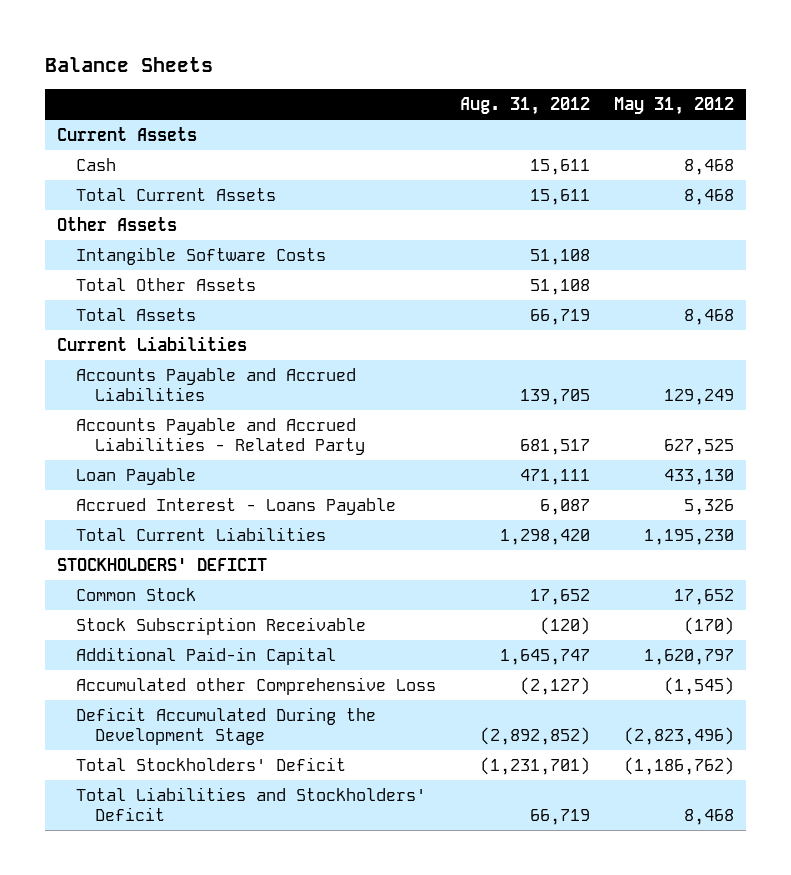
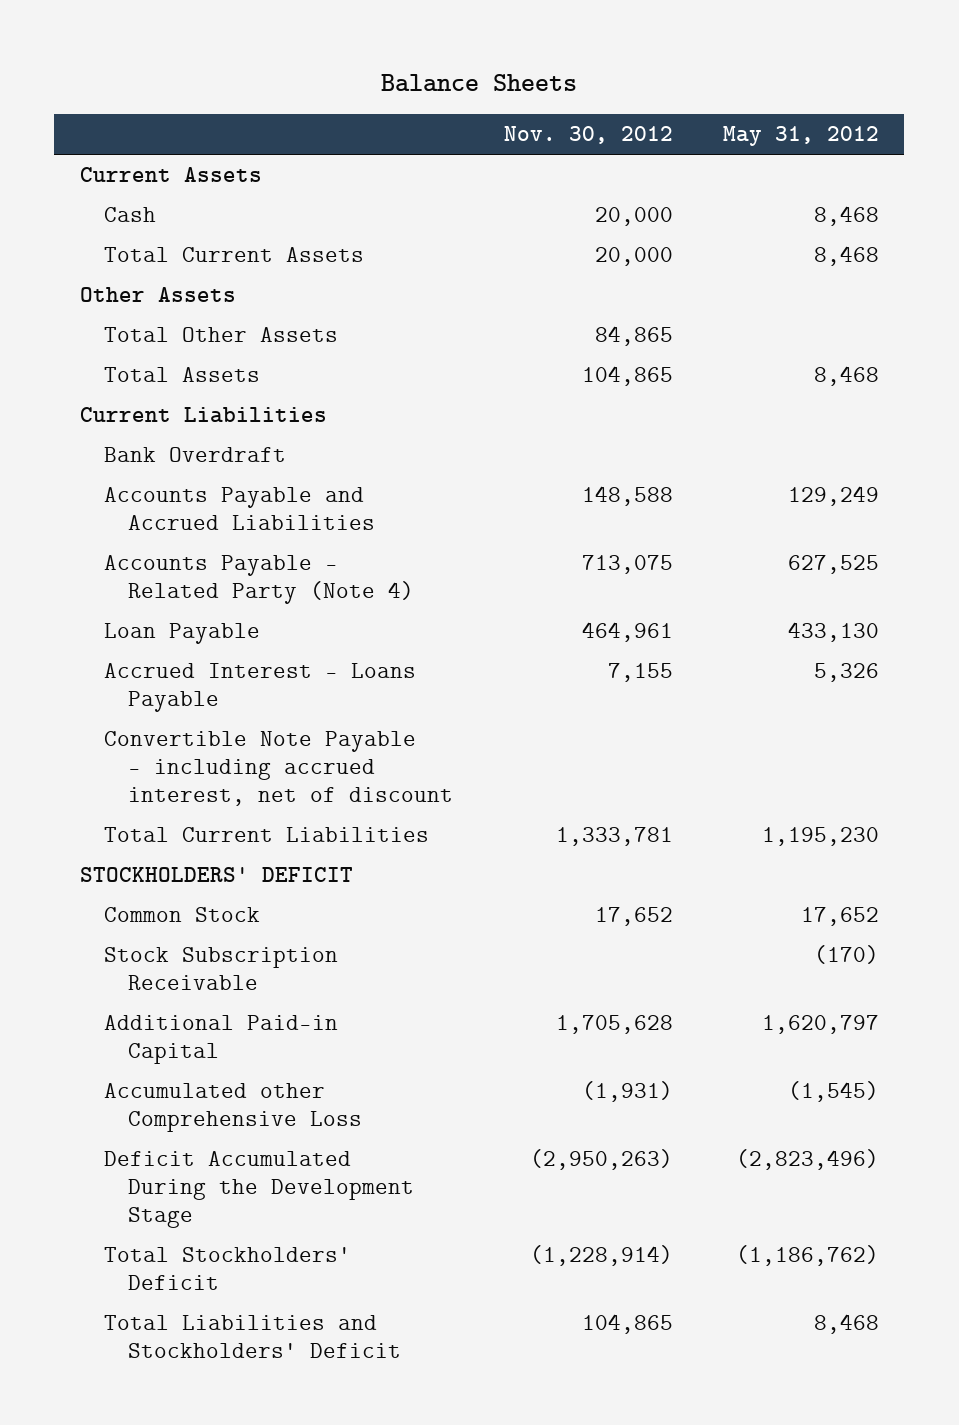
[459,97,590,116] Aug. 31, 2012 -> none
none -> [503,126,673,145] Nov. 30, 2012
[76,246,327,265] Intangible Software Costs -> none
none -> [103,447,286,463] Bank Overdraft
[76,417,366,456] Accounts Payable and Accrued Liabilities - Related Party -> [103,555,415,605] Accounts Payable - Related Party (Note 4)
none -> [103,731,454,807] Convertible Note Payable - including accrued interest, net of discount

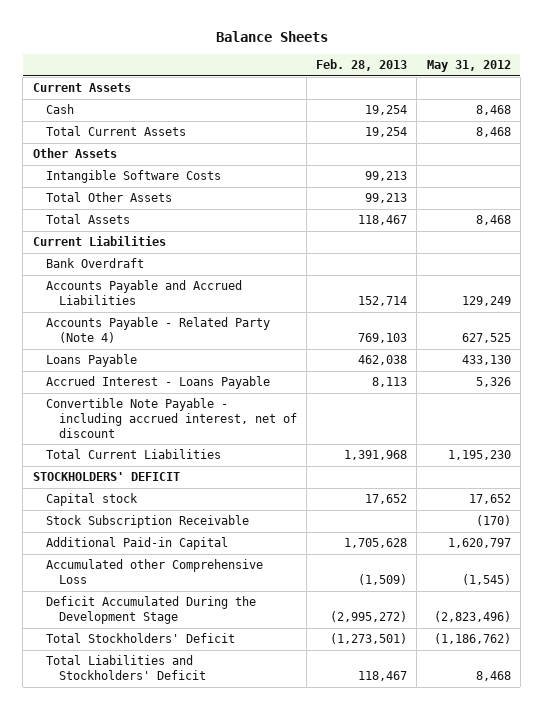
[503,126,673,145] Nov. 30, 2012 -> none
none -> [316,58,408,71] Feb. 28, 2013
none -> [45,170,221,184] Intangible Software Costs
[103,623,260,645] Loan Payable -> [45,354,137,368] Loans Payable
[103,907,260,923] Common Stock -> [45,493,138,507] Capital stock

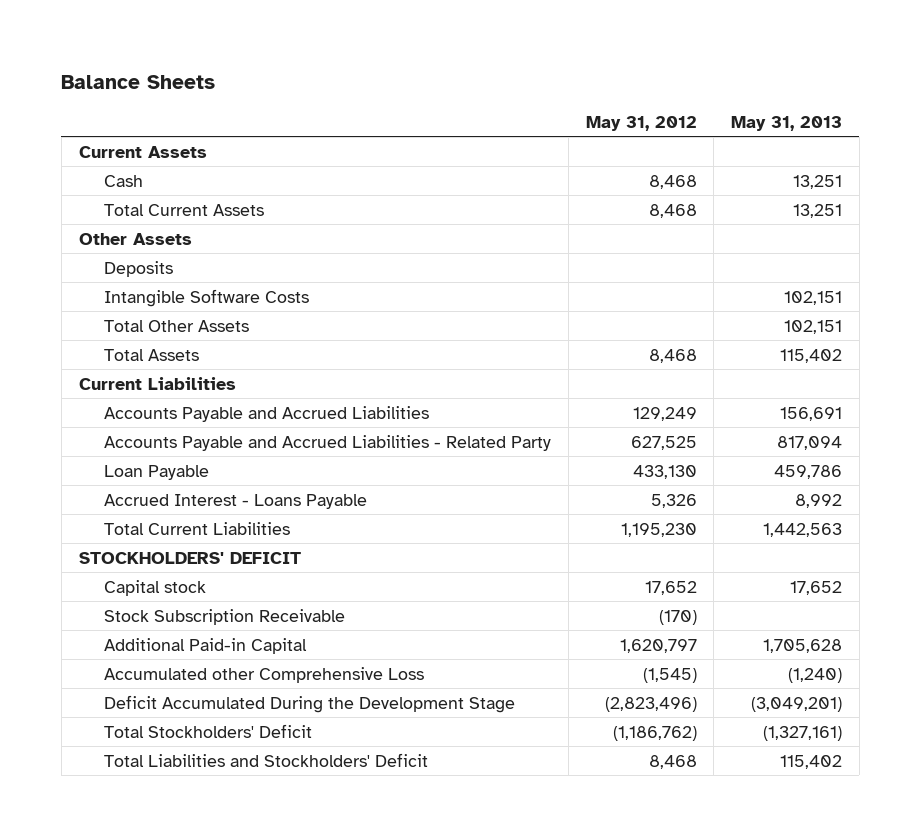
[316,58,408,71] Feb. 28, 2013 -> none
none -> [731,115,843,131] May 31, 2013
none -> [104,260,174,277] Deposits
[45,258,144,269] Bank Overdraft -> none
[45,317,270,344] Accounts Payable - Related Party (Note 4) -> [104,434,552,451] Accounts Payable and Accrued Liabilities - Related Party
[45,354,137,368] Loans Payable -> [104,464,210,480] Loan Payable
[45,398,297,438] Convertible Note Payable - including accrued interest, net of discount -> none

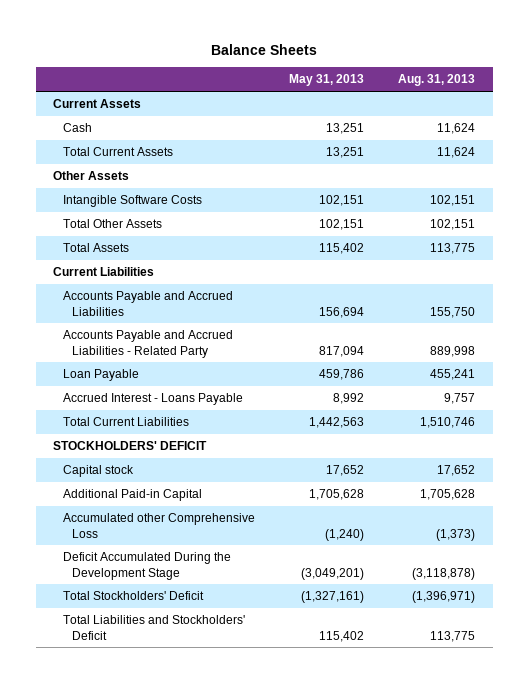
[585,115,697,131] May 31, 2012 -> none
none -> [398,74,476,87] Aug. 31, 2013
[104,260,174,277] Deposits -> none
[780,406,843,421] 156,691 -> [319,306,365,318] 156,694
[104,608,346,625] Stock Subscription Receivable -> none

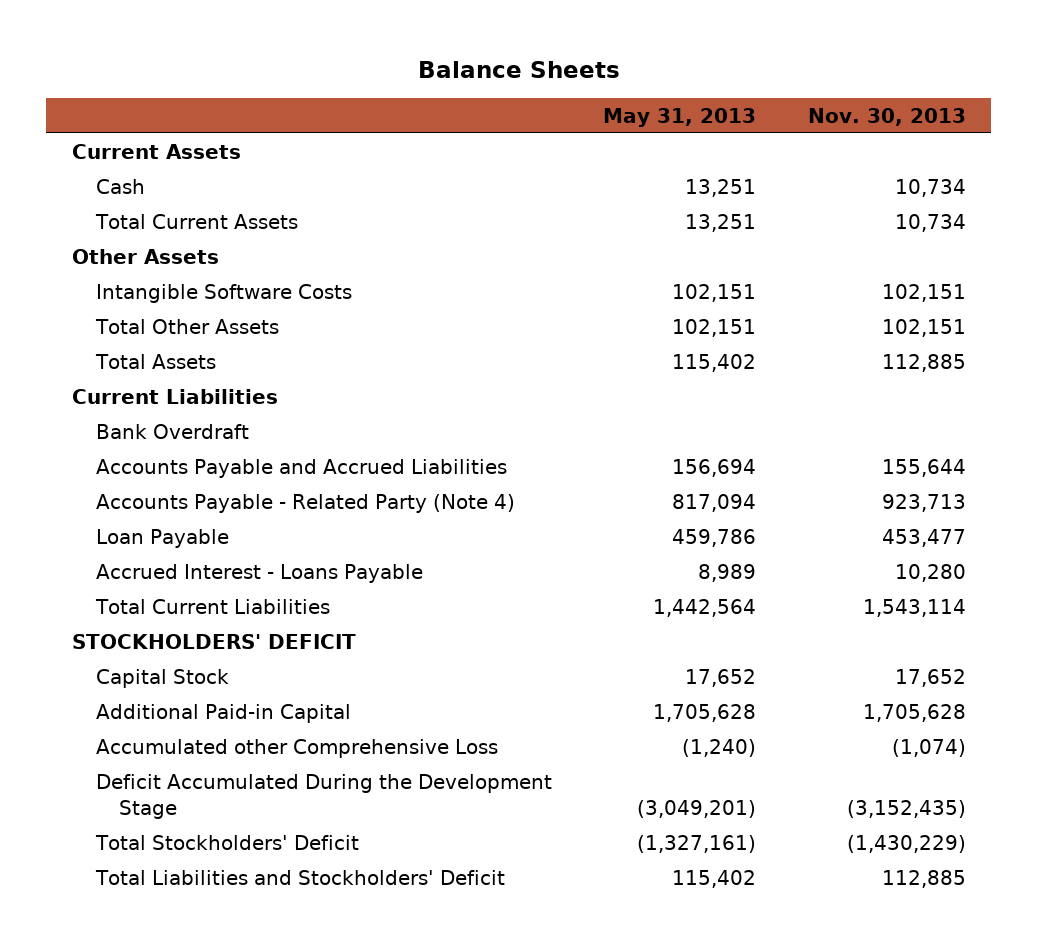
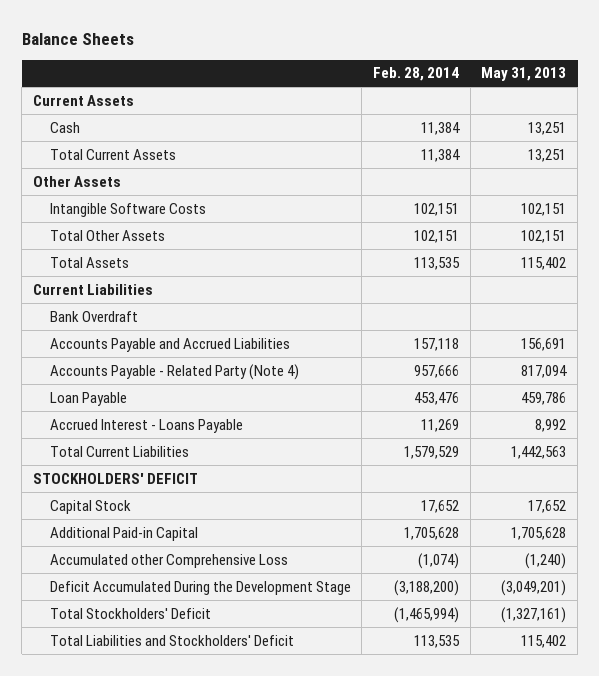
[807,107,966,126] Nov. 30, 2013 -> none
none -> [372,67,459,82] Feb. 28, 2014
[672,458,757,477] 156,694 -> [521,337,567,351] 156,691
[698,563,757,582] 8,989 -> [535,418,567,432] 8,992
[653,598,757,617] 1,442,564 -> [511,445,567,459] 1,442,563

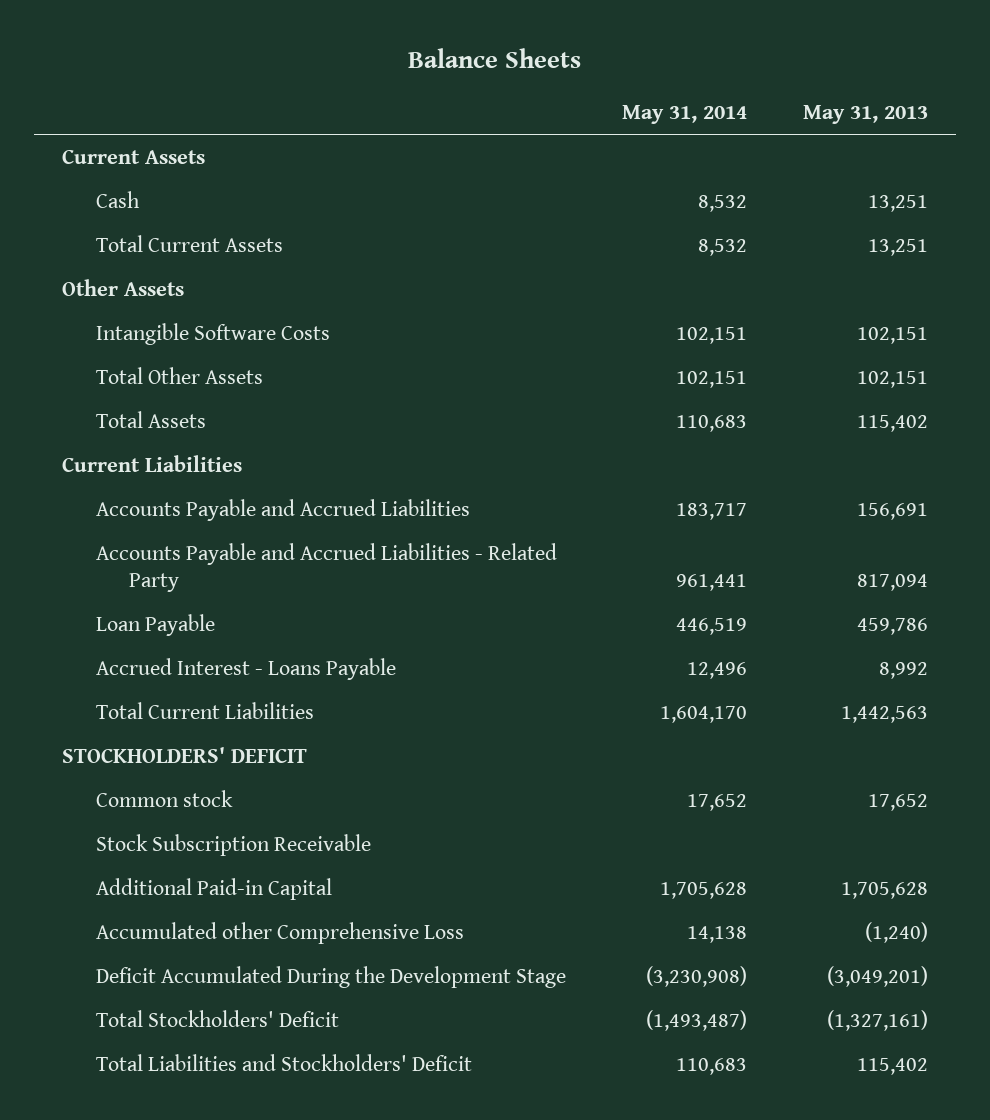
[372,67,459,82] Feb. 28, 2014 -> none
none -> [621,105,747,125] May 31, 2014
[49,310,138,322] Bank Overdraft -> none
[49,363,299,380] Accounts Payable - Related Party (Note 4) -> [95,542,557,593] Accounts Payable and Accrued Liabilities - Related Party
[49,499,131,514] Capital Stock -> [95,789,233,807] Common stock
none -> [95,833,371,856] Stock Subscription Receivable

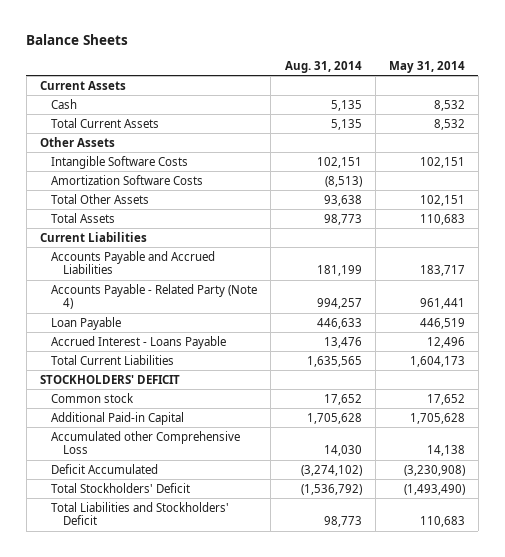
[803,105,929,125] May 31, 2013 -> none
none -> [284,60,362,73] Aug. 31, 2014
none -> [51,174,204,185] Amortization Software Costs
[95,542,557,593] Accounts Payable and Accrued Liabilities - Related Party -> [51,283,258,310] Accounts Payable - Related Party (Note 4)
[659,705,747,723] 1,604,170 -> [409,355,465,367] 1,604,173
[95,833,371,856] Stock Subscription Receivable -> none
[95,965,566,988] Deficit Accumulated During the Development Stage -> [51,463,159,474] Deficit Accumulated
[645,1009,747,1031] (1,493,487) -> [403,483,465,495] (1,493,490)

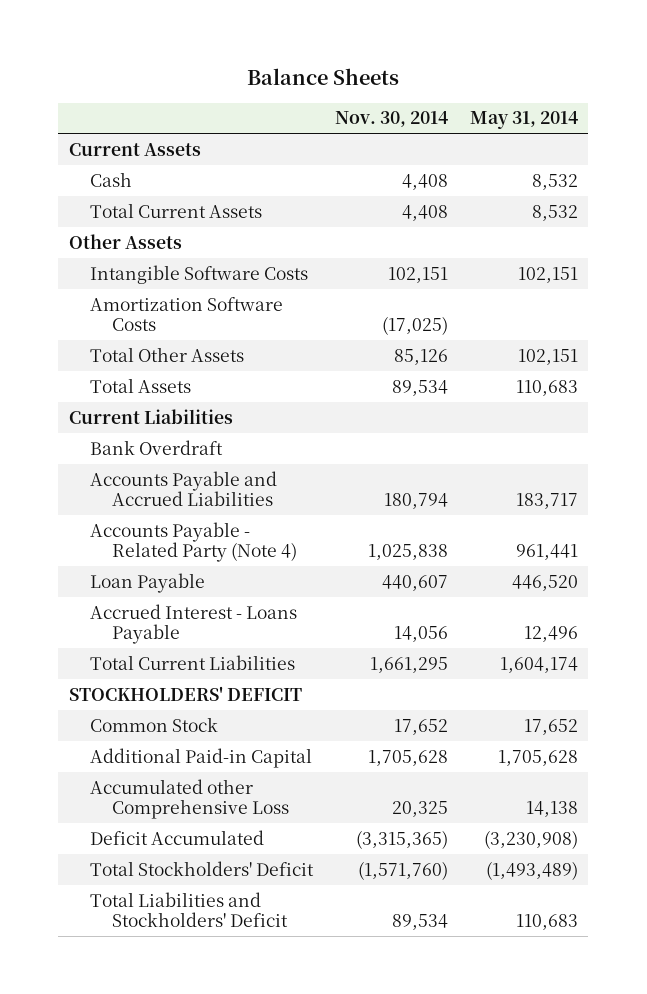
[284,60,362,73] Aug. 31, 2014 -> none
none -> [334,111,448,128] Nov. 30, 2014
none -> [90,439,224,455] Bank Overdraft
[419,317,465,329] 446,519 -> [511,574,578,591] 446,520
[409,355,465,367] 1,604,173 -> [499,656,578,673] 1,604,174
[51,392,135,403] Common stock -> [90,716,219,732] Common Stock
[403,483,465,495] (1,493,490) -> [485,860,578,880] (1,493,489)

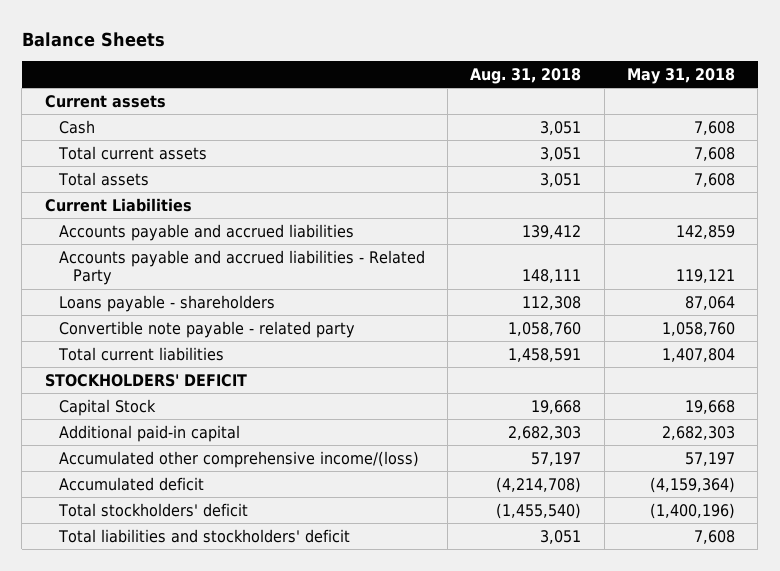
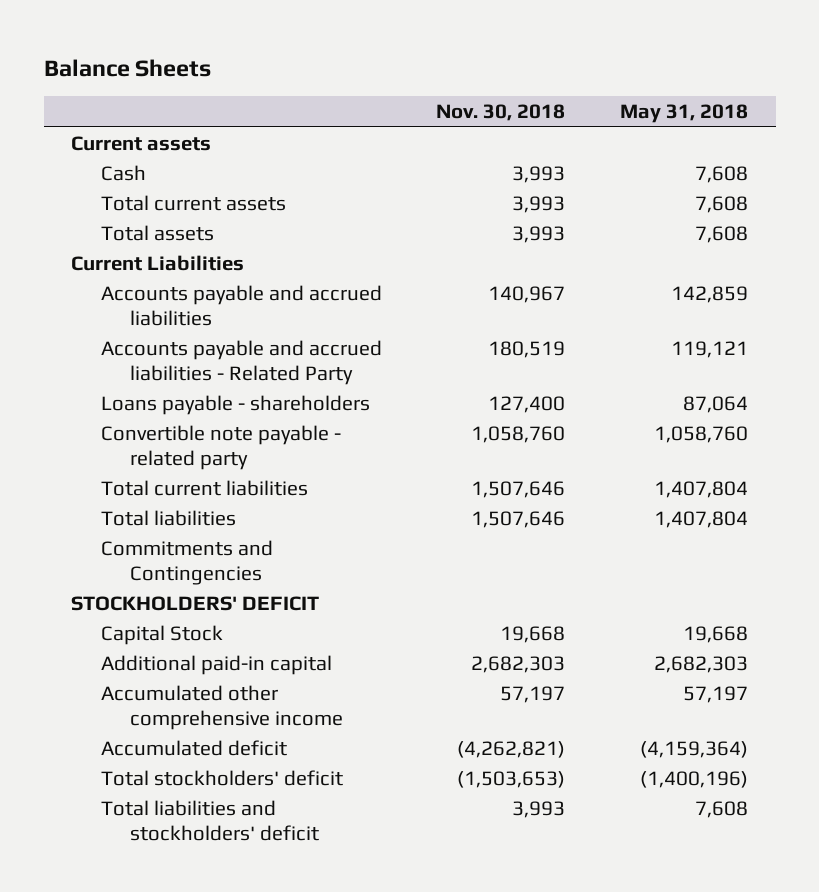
[470,67,582,84] Aug. 31, 2018 -> none
none -> [436,104,566,122] Nov. 30, 2018
none -> [100,509,236,526] Total liabilities
none -> [100,539,273,585] Commitments and Contingencies
[58,450,419,468] Accumulated other comprehensive income/(loss) -> [100,684,343,730] Accumulated other comprehensive income

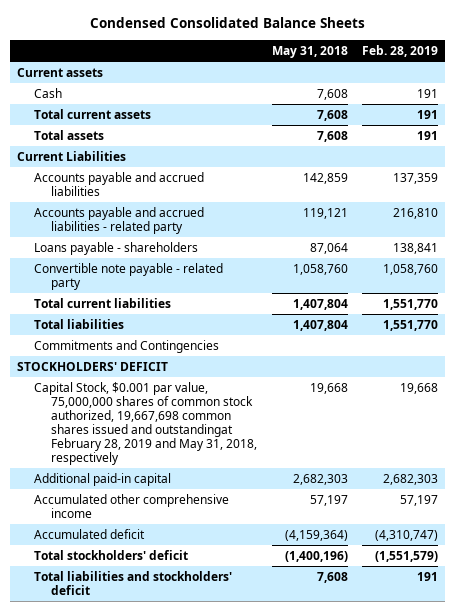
[43,58,211,77] Balance Sheets -> [89,17,365,29] Condensed Consolidated Balance Sheets
[436,104,566,122] Nov. 30, 2018 -> none
none -> [362,45,439,58] Feb. 28, 2019
[100,339,382,385] Accounts payable and accrued liabilities - Related Party -> [34,206,205,234] Accounts payable and accrued liabilities - related party
[100,624,223,645] Capital Stock -> [34,381,258,466] Capital Stock, $0.001 par value, 75,000,000 shares of common stock authorized, 19,667,698 common shares issued and outstandingat February 28, 2019 and May 31, 2018, respectively

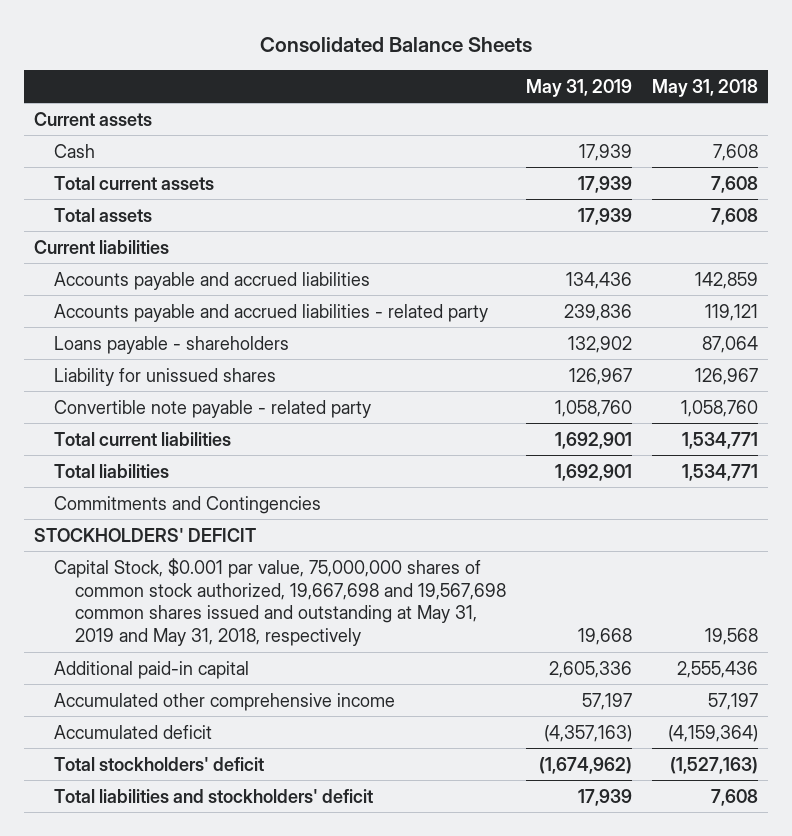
[89,17,365,29] Condensed Consolidated Balance Sheets -> [260,36,533,52] Consolidated Balance Sheets
[362,45,439,58] Feb. 28, 2019 -> none
none -> [525,78,632,97] May 31, 2019
[17,150,127,161] Current Liabilities -> [34,239,170,254] Current liabilities
none -> [54,367,277,386] Liability for unissued shares
[292,298,348,310] 1,407,804 -> [682,431,759,449] 1,534,771
[292,319,348,331] 1,407,804 -> [682,463,759,481] 1,534,771
[34,381,258,466] Capital Stock, $0.001 par value, 75,000,000 shares of common stock authorized, 19,667,698 common shares issued and outstandingat February 28, 2019 and May 31, 2018, respectively -> [54,557,506,647] Capital Stock, $0.001 par value, 75,000,000 shares of common stock authorized, 19,667,698 and 19,567,698 common shares issued and outstanding at May 31, 2019 and May 31, 2018, respectively
[309,382,348,394] 19,668 -> [705,628,759,646] 19,568
[292,473,348,485] 2,682,303 -> [677,660,759,678] 2,555,436
[284,550,348,562] (1,400,196) -> [670,756,759,774] (1,527,163)

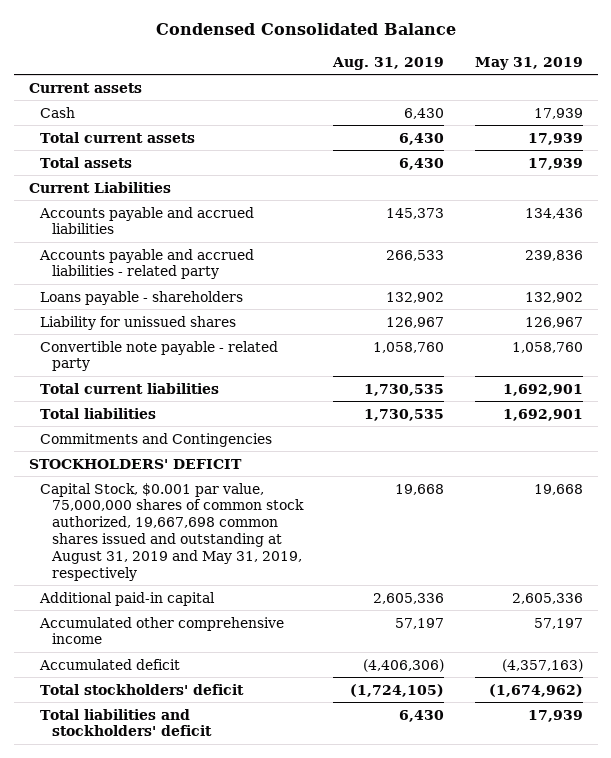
[260,36,533,52] Consolidated Balance Sheets -> [155,23,456,36] Condensed Consolidated Balance
[652,78,759,97] May 31, 2018 -> none
none -> [332,56,445,70] Aug. 31, 2019
[34,239,170,254] Current liabilities -> [28,181,171,193] Current Liabilities
[54,557,506,647] Capital Stock, $0.001 par value, 75,000,000 shares of common stock authorized, 19,667,698 and 19,567,698 common shares issued and outstanding at May 31, 2019 and May 31, 2018, respectively -> [40,482,304,582] Capital Stock, $0.001 par value, 75,000,000 shares of common stock authorized, 19,667,698 common shares issued and outstanding at August 31, 2019 and May 31, 2019, respectively

